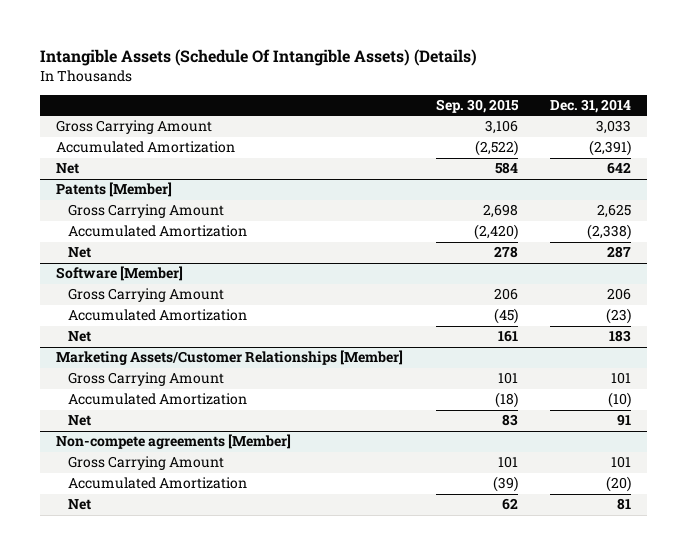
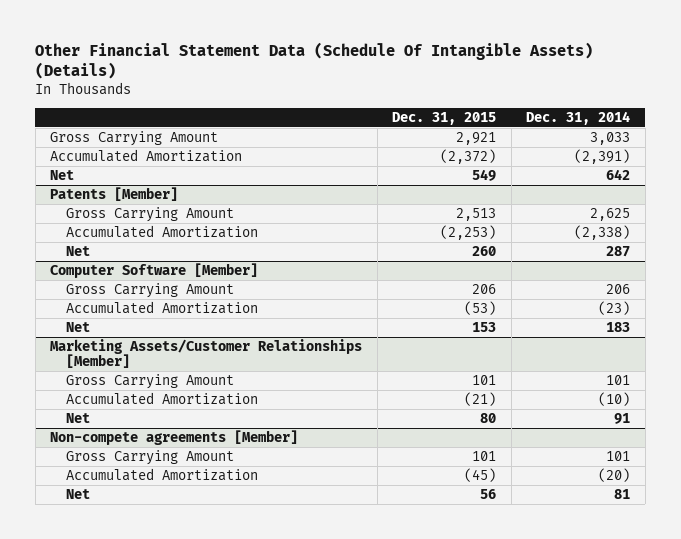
[40,48,478,66] Intangible Assets (Schedule Of Intangible Assets) (Details) -> [35,41,594,80] Other Financial Statement Data (Schedule Of Intangible Assets) (Details)
[435,98,519,113] Sep. 30, 2015 -> none
none -> [392,111,497,125] Dec. 31, 2015
[56,266,184,282] Software [Member] -> [50,263,259,279] Computer Software [Member]

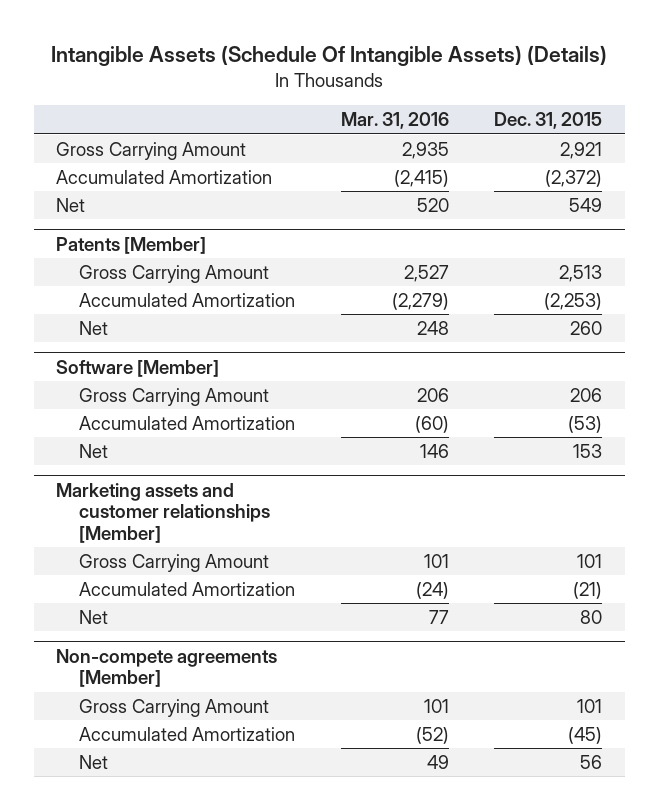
[35,41,594,80] Other Financial Statement Data (Schedule Of Intangible Assets) (Details) -> [51,45,608,67] Intangible Assets (Schedule Of Intangible Assets) (Details)
[526,110,631,125] Dec. 31, 2014 -> none
none -> [340,112,449,130] Mar. 31, 2016
[50,263,259,279] Computer Software [Member] -> [56,359,220,377] Software [Member]
[50,339,363,369] Marketing Assets/Customer Relationships [Member] -> [56,482,271,544] Marketing assets and customer relationships [Member]

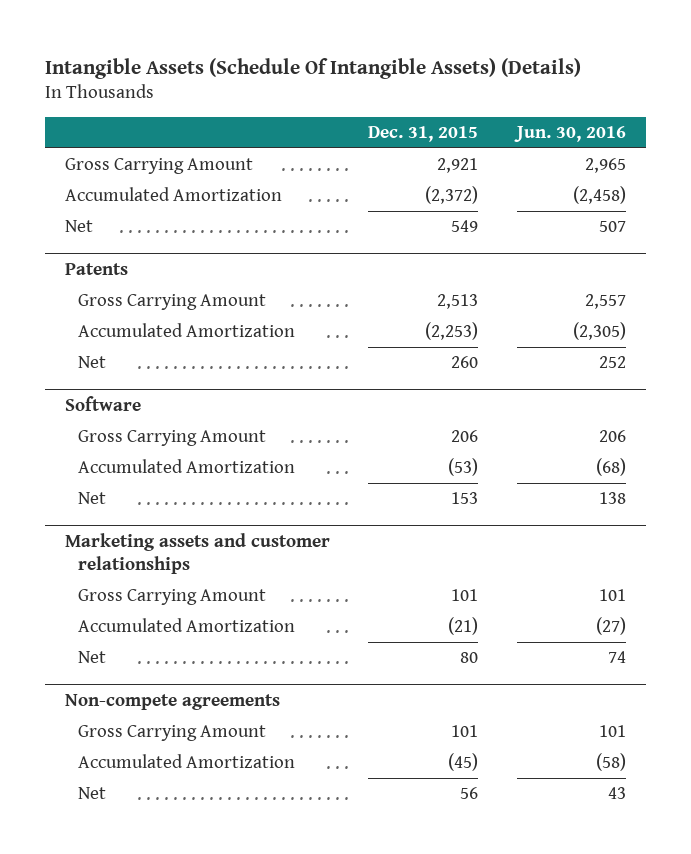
[340,112,449,130] Mar. 31, 2016 -> none
none -> [514,125,627,142] Jun. 30, 2016
[56,236,207,254] Patents [Member] -> [64,262,128,275] Patents
[56,359,220,377] Software [Member] -> [64,395,141,411] Software
[56,482,271,544] Marketing assets and customer relationships [Member] -> [64,532,330,575] Marketing assets and customer relationships
[56,648,278,688] Non-compete agreements [Member] -> [64,693,280,710] Non-compete agreements

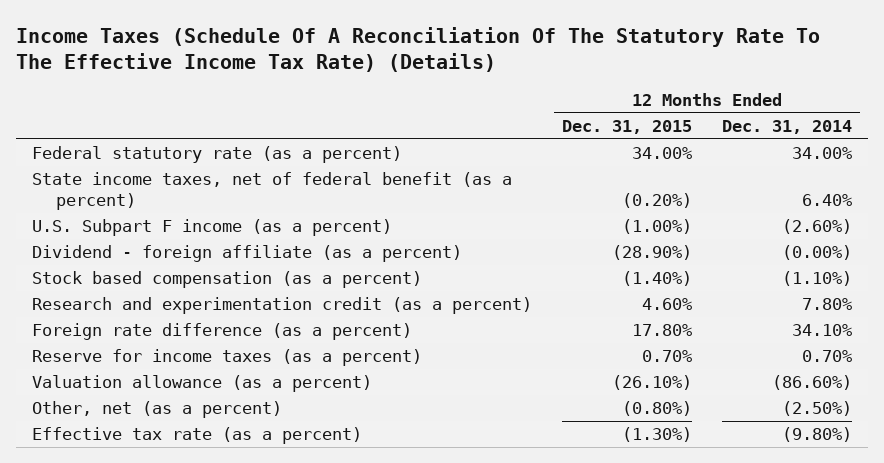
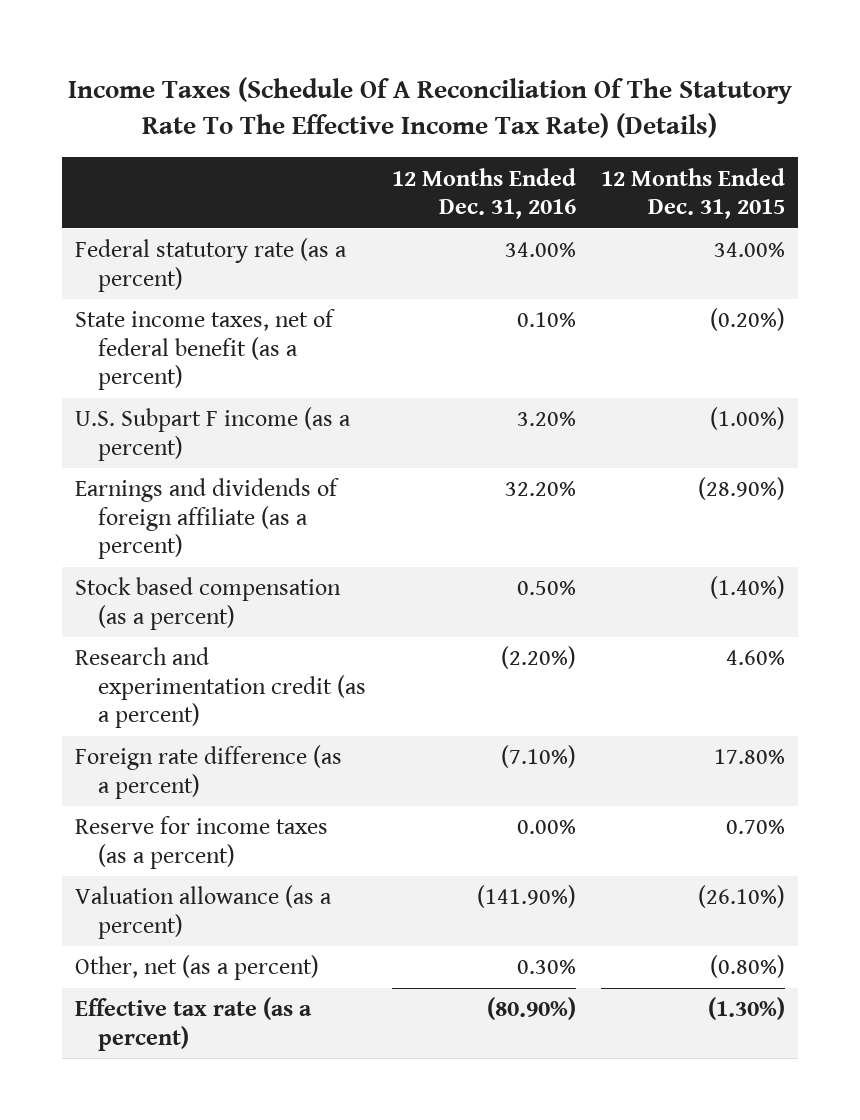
[722,120,853,135] Dec. 31, 2014 -> none
none -> [391,167,576,219] 12 Months Ended Dec. 31, 2016
[31,245,462,263] Dividend - foreign affiliate (as a percent) -> [74,478,339,559] Earnings and dividends of foreign affiliate (as a percent)

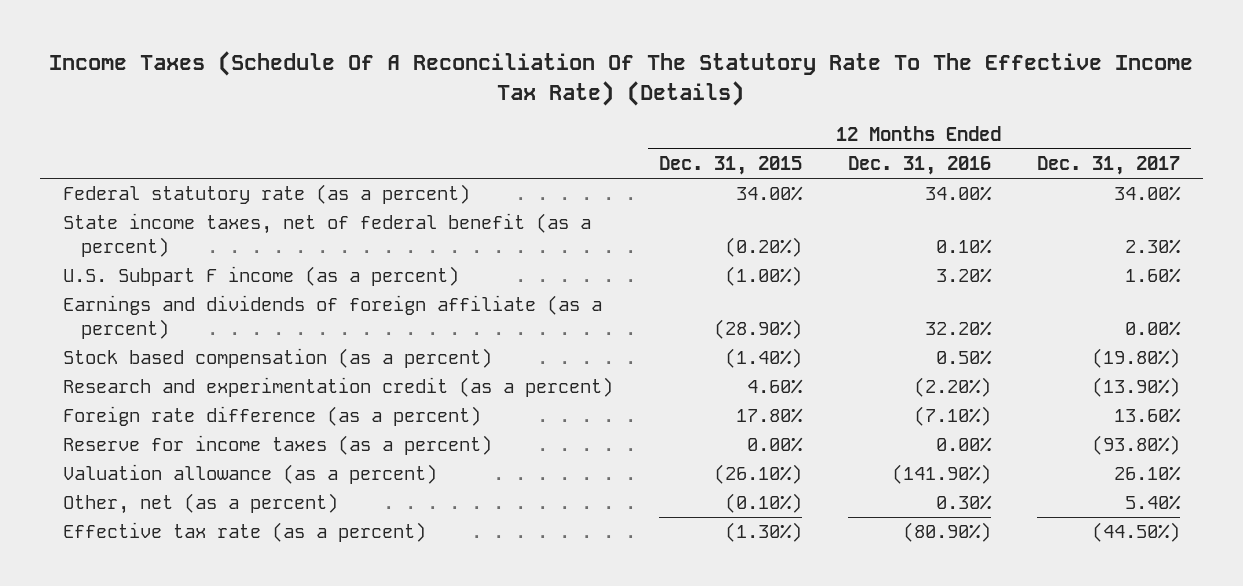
none -> [1036,155,1180,175] Dec. 31, 2017
[726,819,786,835] 0.70% -> [746,437,803,453] 0.00%
[710,955,786,979] (0.80%) -> [724,493,802,514] (0.10%)

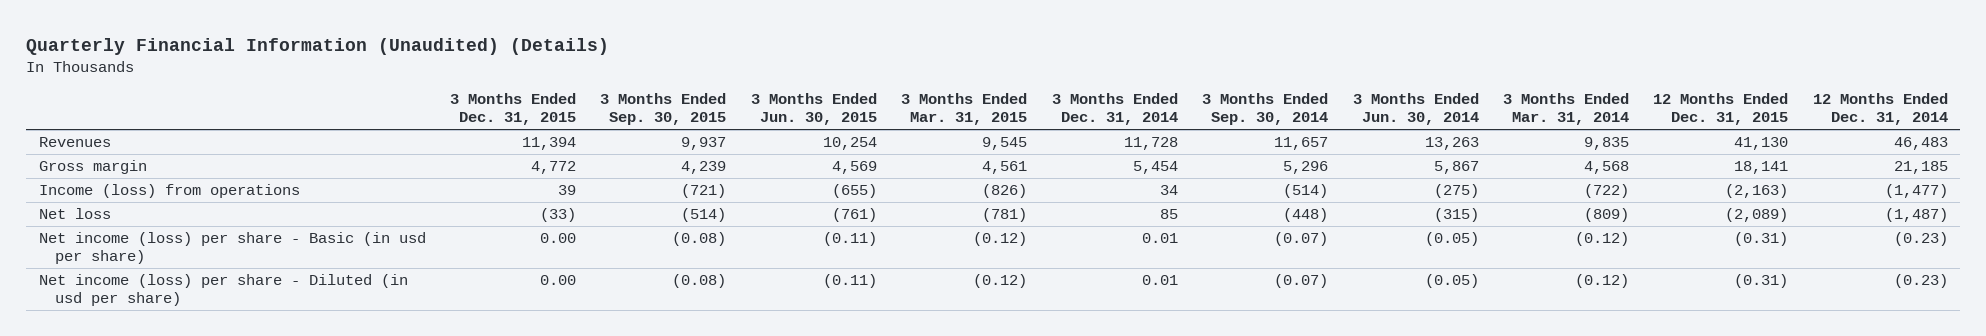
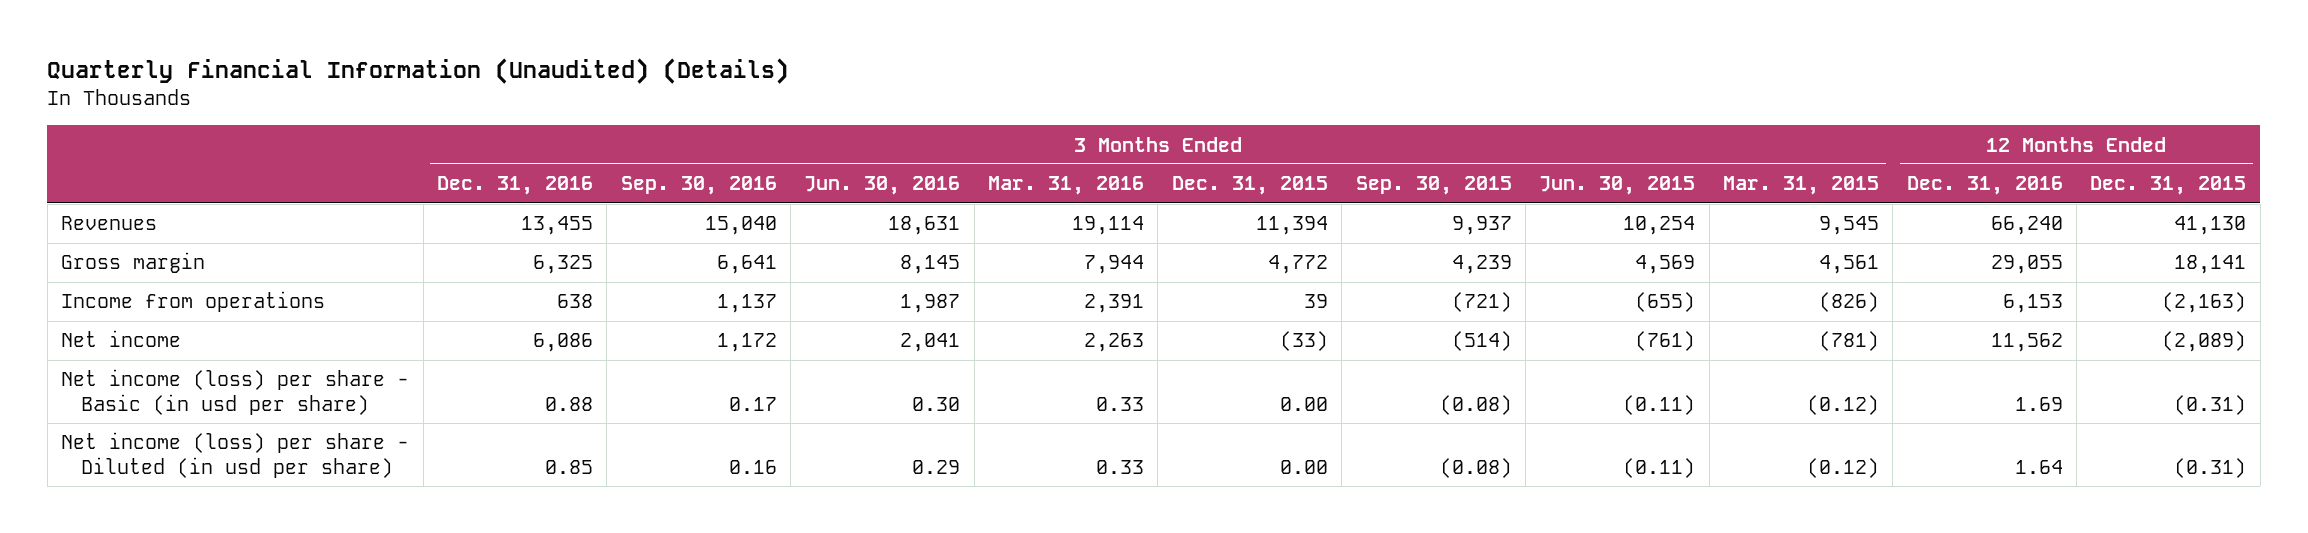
[1051,93,1178,126] 3 Months Ended Dec. 31, 2014 -> none
[1202,93,1329,126] 3 Months Ended Sep. 30, 2014 -> none
[1352,93,1479,126] 3 Months Ended Jun. 30, 2014 -> none
[1503,93,1630,126] 3 Months Ended Mar. 31, 2014 -> none
[1812,93,1948,126] 12 Months Ended Dec. 31, 2014 -> none
none -> [436,176,593,196] Dec. 31, 2016
none -> [620,176,777,196] Sep. 30, 2016
none -> [804,176,961,196] Jun. 30, 2016
none -> [988,176,1145,196] Mar. 31, 2016
none -> [1906,176,2063,196] Dec. 31, 2016
[38,184,300,199] Income (loss) from operations -> [61,291,326,313] Income from operations
[38,208,111,220] Net loss -> [61,330,182,348] Net income

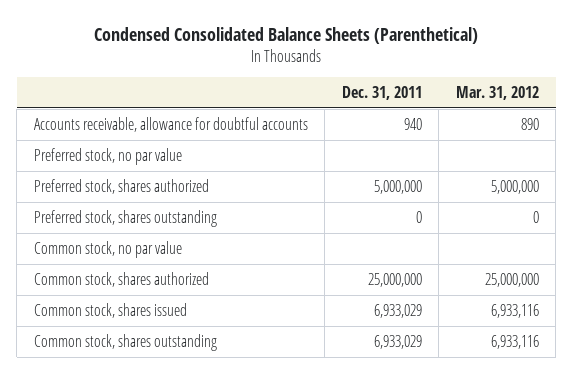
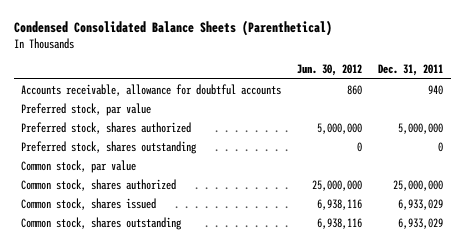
[455,86,539,101] Mar. 31, 2012 -> none
none -> [297,64,363,77] Jun. 30, 2012
[33,147,182,165] Preferred stock, no par value -> [21,102,152,116] Preferred stock, par value
[33,240,182,258] Common stock, no par value -> [21,159,137,173] Common stock, par value

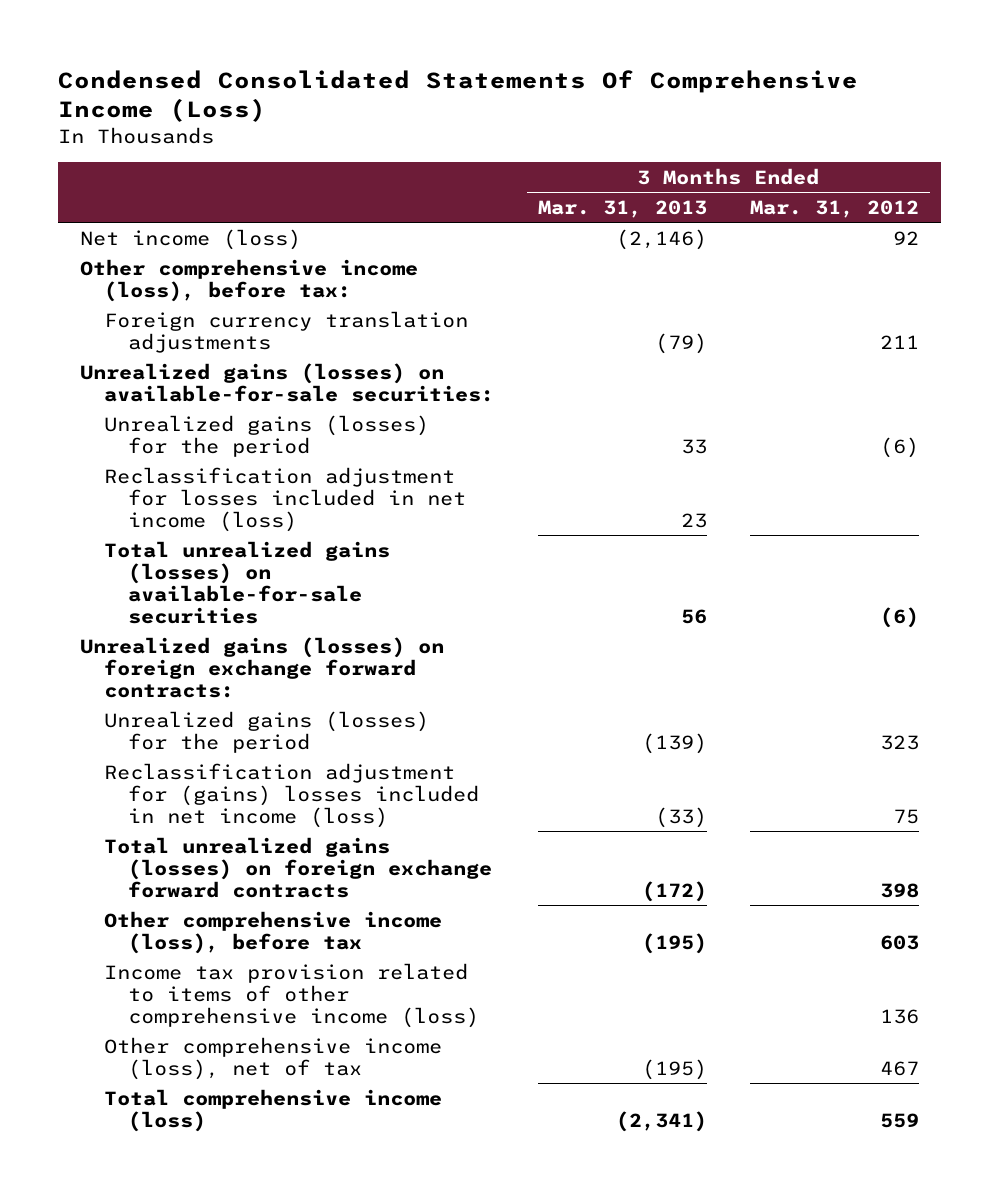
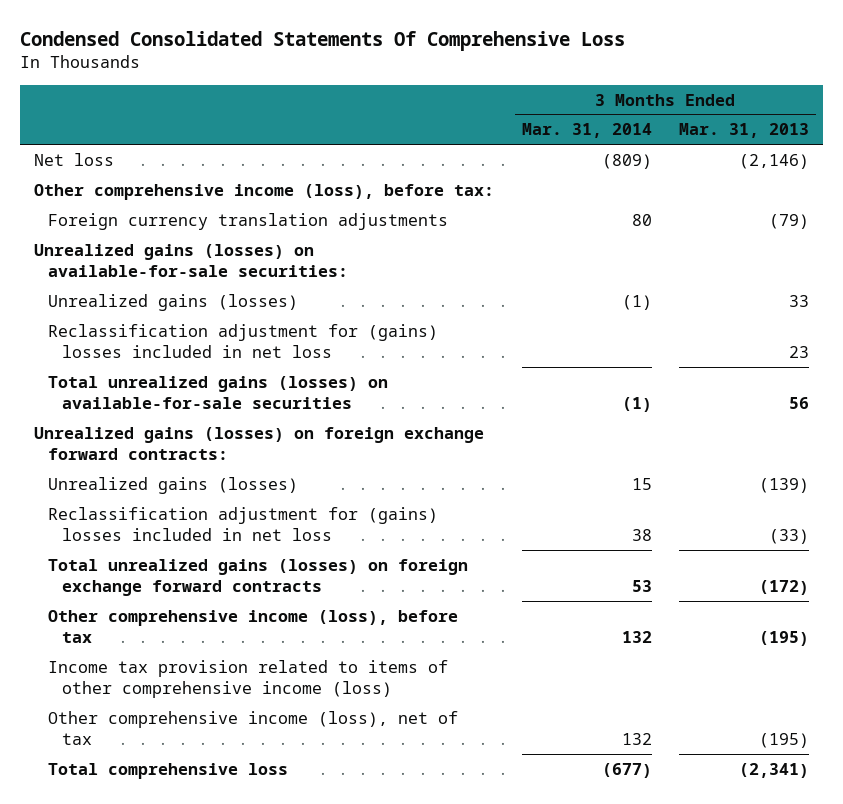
[58,69,859,123] Condensed Consolidated Statements Of Comprehensive Income (Loss) -> [19,30,625,51] Condensed Consolidated Statements Of Comprehensive Loss
[750,199,920,218] Mar. 31, 2012 -> none
none -> [521,123,652,139] Mar. 31, 2014
[80,228,302,250] Net income (loss) -> [33,152,114,166] Net loss
[104,414,430,457] Unrealized gains (losses) for the period -> [47,293,298,311] Unrealized gains (losses)
[104,466,466,532] Reclassification adjustment for losses included in net income (loss) -> [47,323,438,358] Reclassification adjustment for (gains) losses included in net loss
[104,710,430,753] Unrealized gains (losses) for the period -> [47,476,298,494] Unrealized gains (losses)
[104,762,479,828] Reclassification adjustment for (gains) losses included in net income (loss) -> [47,506,438,541] Reclassification adjustment for (gains) losses included in net loss
[104,1088,443,1132] Total comprehensive income (loss) -> [47,762,288,779] Total comprehensive loss

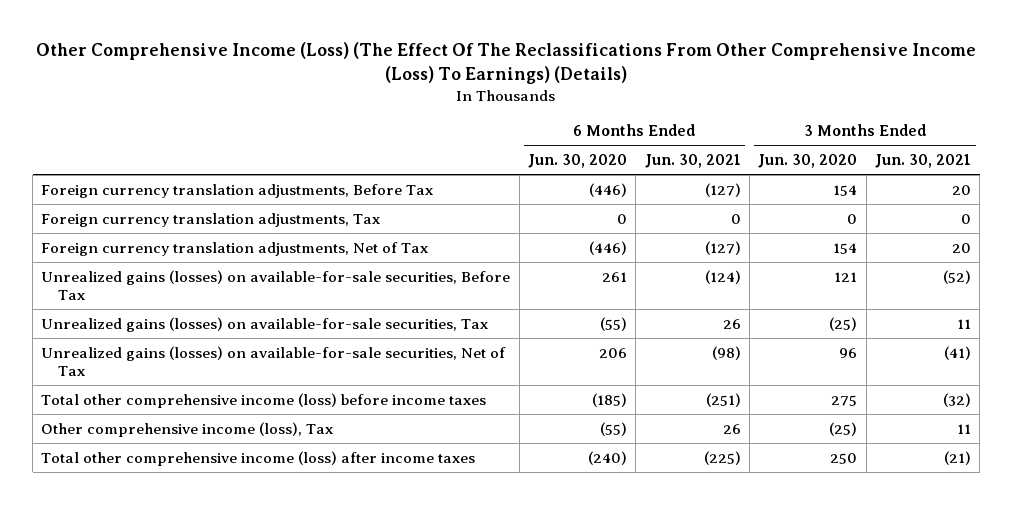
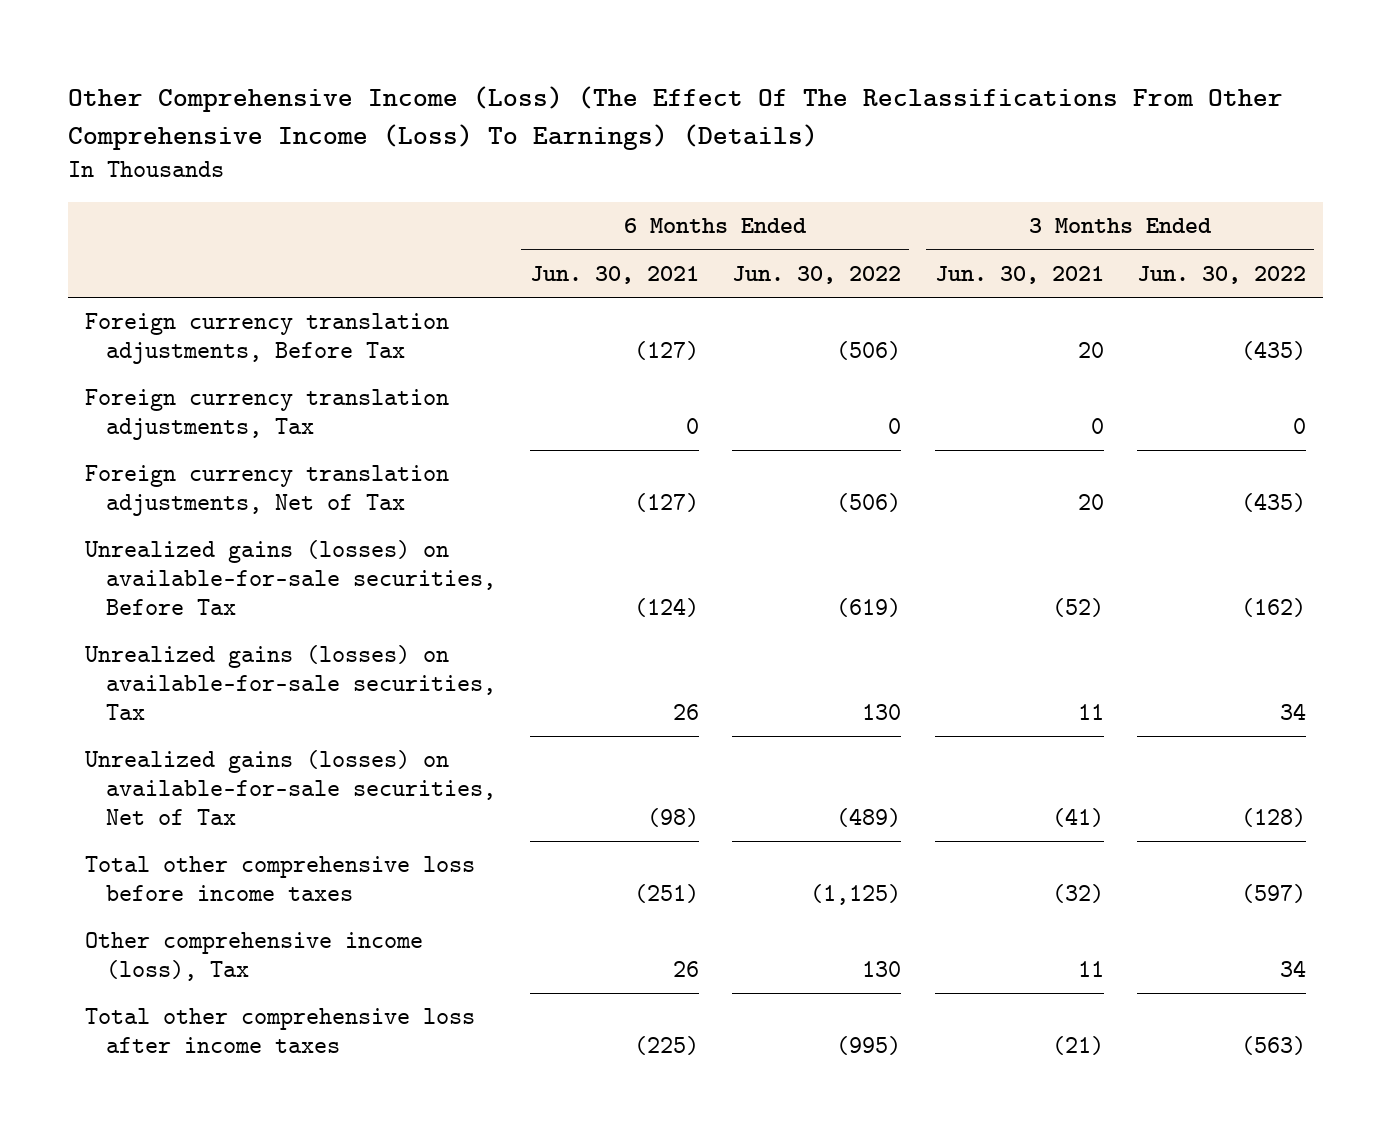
[528,154,628,169] Jun. 30, 2020 -> none
[758,154,858,169] Jun. 30, 2020 -> none
none -> [732,265,902,284] Jun. 30, 2022
none -> [1136,265,1306,284] Jun. 30, 2022
[41,392,487,408] Total other comprehensive income (loss) before income taxes -> [84,856,475,901] Total other comprehensive loss before income taxes
[41,450,476,466] Total other comprehensive income (loss) after income taxes -> [84,1008,475,1053] Total other comprehensive loss after income taxes

